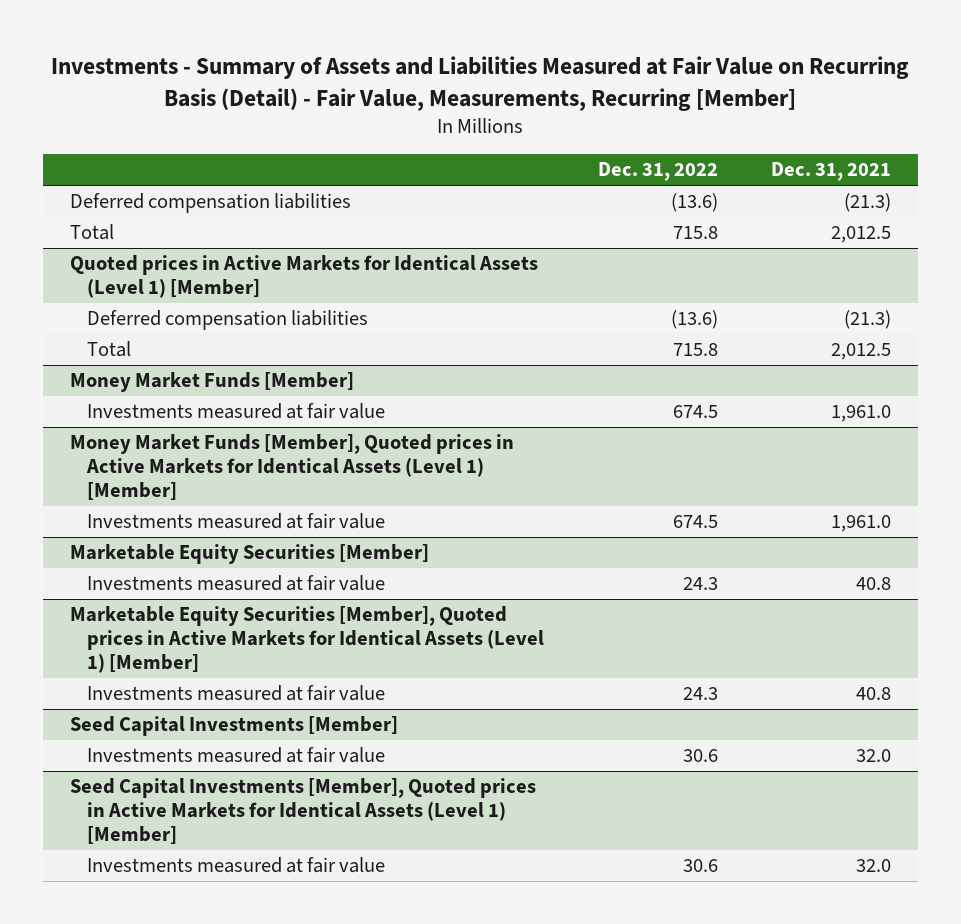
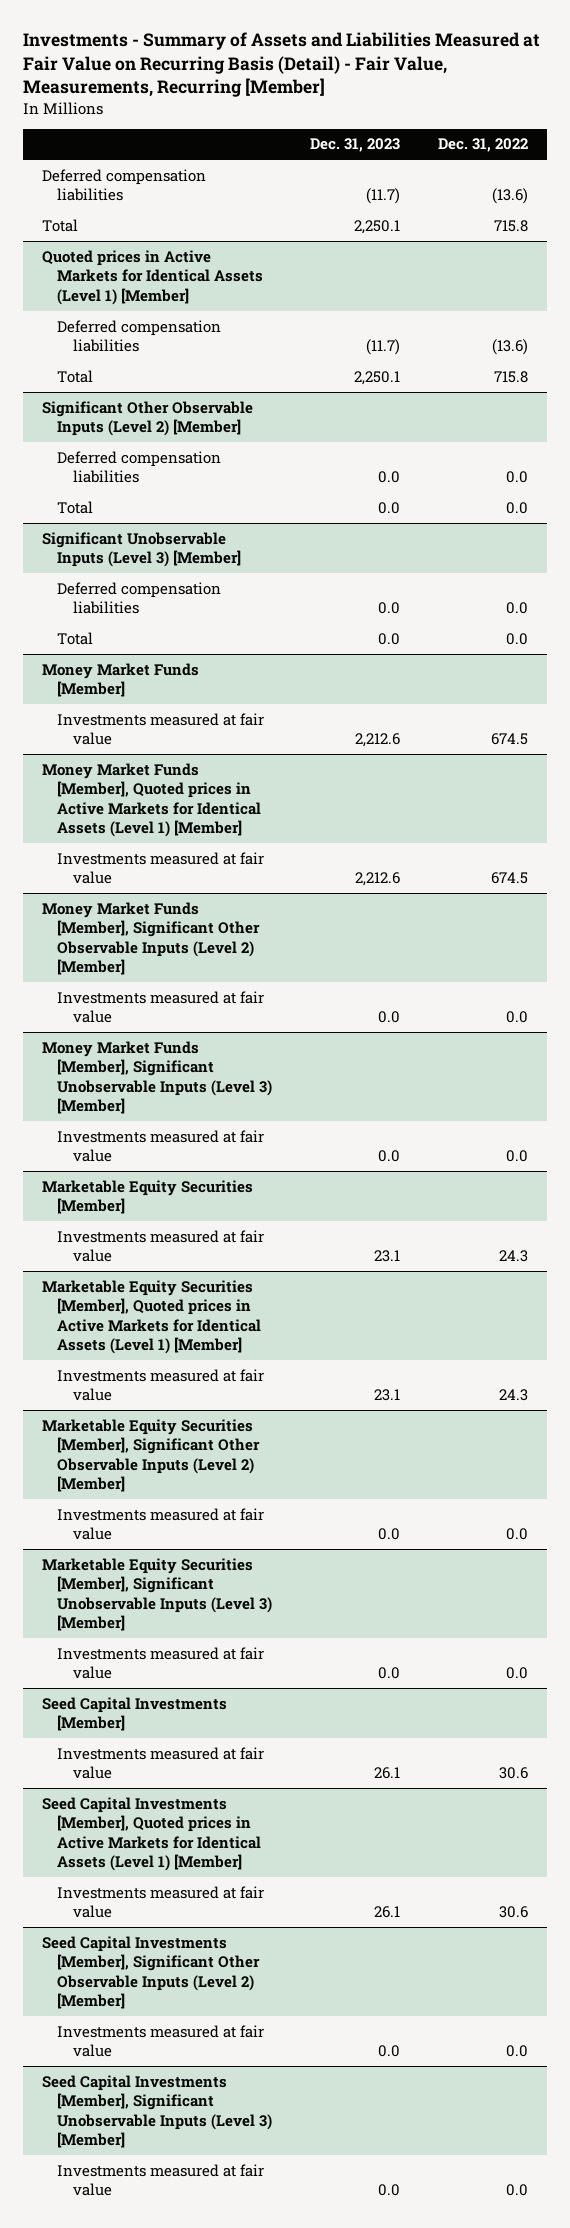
[771,162,892,182] Dec. 31, 2021 -> none
none -> [310,138,401,153] Dec. 31, 2023
none -> [41,400,253,437] Significant Other Observable Inputs (Level 2) [Member]
none -> [57,450,222,484] Deferred compensation liabilities
none -> [57,500,94,514] Total
none -> [41,531,242,568] Significant Unobservable Inputs (Level 3) [Member]
none -> [57,581,222,615] Deferred compensation liabilities
none -> [57,631,94,645] Total
none -> [41,901,261,976] Money Market Funds [Member], Significant Other Observable Inputs (Level 2) [Member]
none -> [57,990,265,1024] Investments measured at fair value
none -> [41,1040,273,1115] Money Market Funds [Member], Significant Unobservable Inputs (Level 3) [Member]
none -> [57,1129,265,1163] Investments measured at fair value
none -> [41,1418,261,1493] Marketable Equity Securities [Member], Significant Other Observable Inputs (Level 2) [Member]
none -> [57,1507,265,1541] Investments measured at fair value
none -> [41,1557,273,1632] Marketable Equity Securities [Member], Significant Unobservable Inputs (Level 3) [Member]
none -> [57,1646,265,1680] Investments measured at fair value
none -> [41,1935,261,2010] Seed Capital Investments [Member], Significant Other Observable Inputs (Level 2) [Member]
none -> [57,2024,265,2058] Investments measured at fair value
none -> [41,2074,273,2149] Seed Capital Investments [Member], Significant Unobservable Inputs (Level 3) [Member]
none -> [57,2163,265,2197] Investments measured at fair value

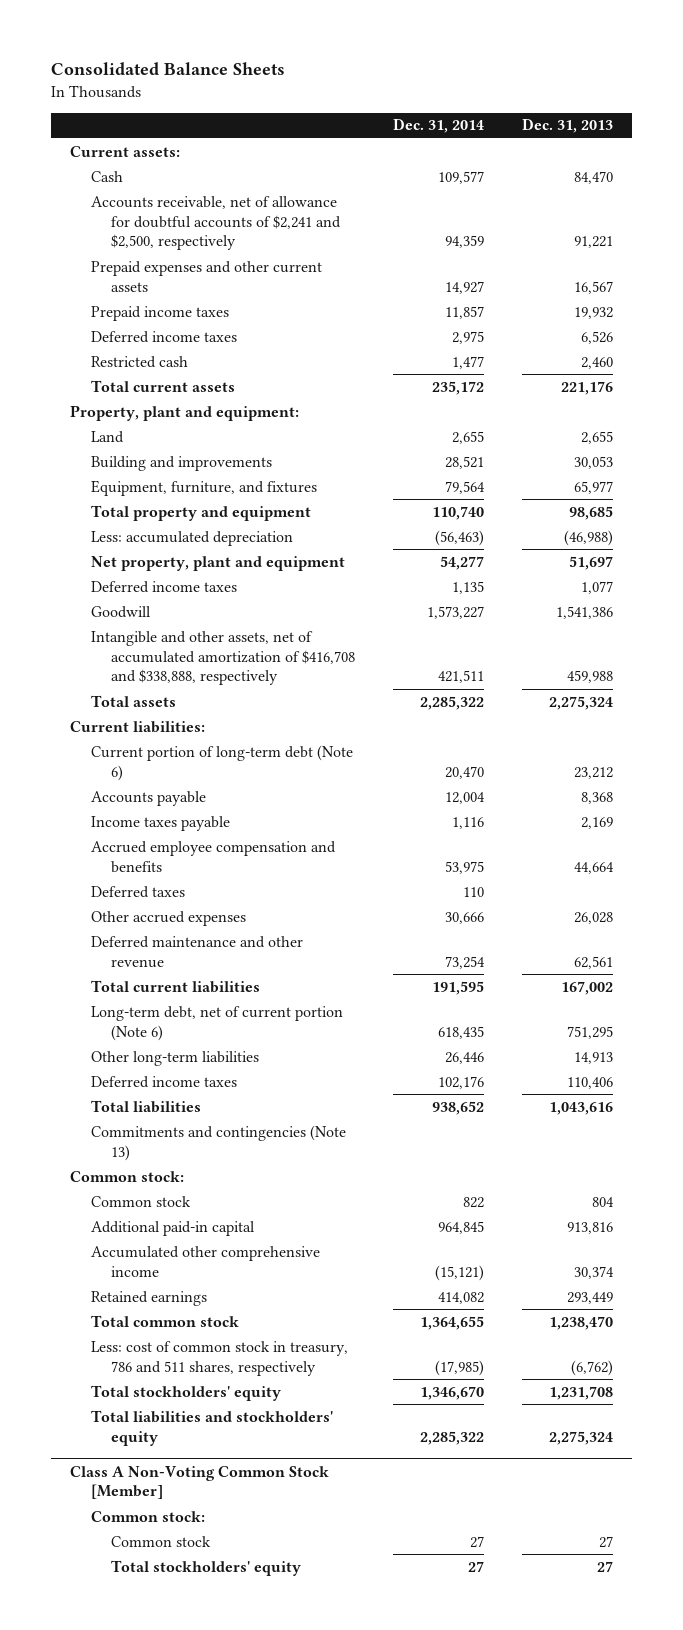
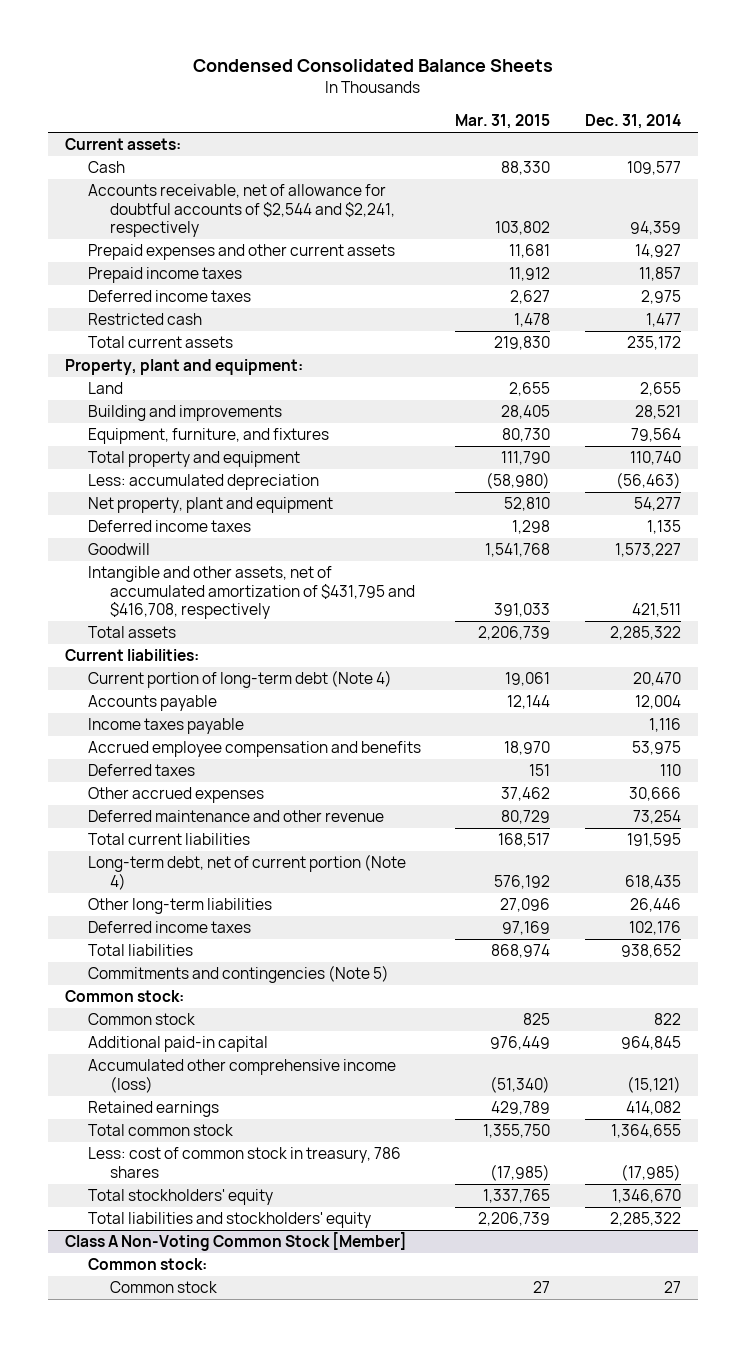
[50,62,285,76] Consolidated Balance Sheets -> [193,59,554,73] Condensed Consolidated Balance Sheets
[521,118,613,134] Dec. 31, 2013 -> none
none -> [455,113,551,129] Mar. 31, 2015
[90,195,342,251] Accounts receivable, net of allowance for doubtful accounts of $2,241 and $2,500, respectively -> [87,184,396,238] Accounts receivable, net of allowance for doubtful accounts of $2,544 and $2,241, respectively
[90,630,356,686] Intangible and other assets, net of accumulated amortization of $416,708 and $338,888, respectively -> [87,566,416,620] Intangible and other assets, net of accumulated amortization of $431,795 and $416,708, respectively
[90,744,353,781] Current portion of long-term debt (Note 6) -> [87,670,392,689] Current portion of long-term debt (Note 4)
[90,1005,343,1041] Long-term debt, net of current portion (Note 6) -> [87,854,406,890] Long-term debt, net of current portion (Note 4)
[90,1124,346,1161] Commitments and contingencies (Note 13) -> [87,965,389,984] Commitments and contingencies (Note 5)
[90,1245,320,1277] Accumulated other comprehensive income -> [87,1059,396,1093] Accumulated other comprehensive income (loss)
[90,1340,348,1376] Less: cost of common stock in treasury, 786 and 511 shares, respectively -> [87,1147,401,1178] Less: cost of common stock in treasury, 786 shares
[111,1559,302,1576] Total stockholders' equity -> none

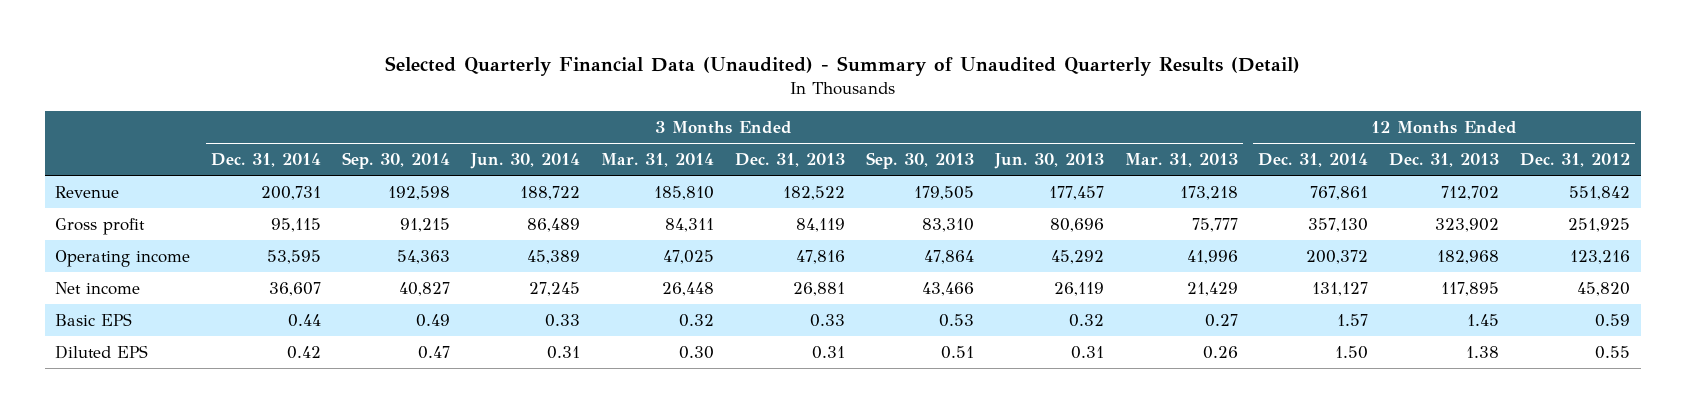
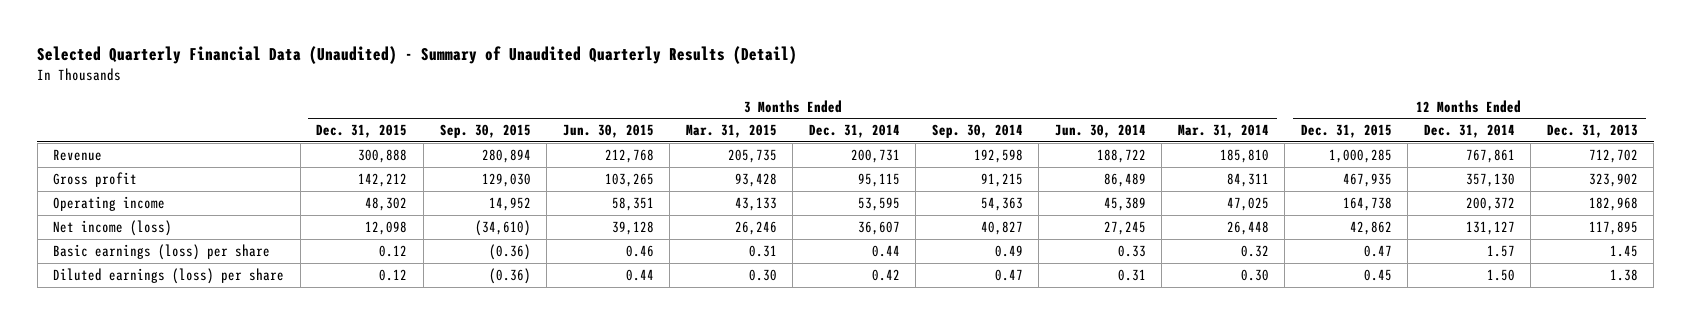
[734,153,845,168] Dec. 31, 2013 -> none
[865,152,974,170] Sep. 30, 2013 -> none
[993,153,1104,170] Jun. 30, 2013 -> none
[1124,153,1238,168] Mar. 31, 2013 -> none
[1520,153,1631,168] Dec. 31, 2012 -> none
none -> [316,124,408,139] Dec. 31, 2015
none -> [439,124,531,139] Sep. 30, 2015
none -> [562,124,654,139] Jun. 30, 2015
none -> [685,124,777,139] Mar. 31, 2015
none -> [1300,124,1392,139] Dec. 31, 2015
[55,281,141,295] Net income -> [53,219,173,236] Net income (loss)
[55,312,133,326] Basic EPS -> [53,243,271,260] Basic earnings (loss) per share
[55,344,149,359] Diluted EPS -> [53,267,285,284] Diluted earnings (loss) per share

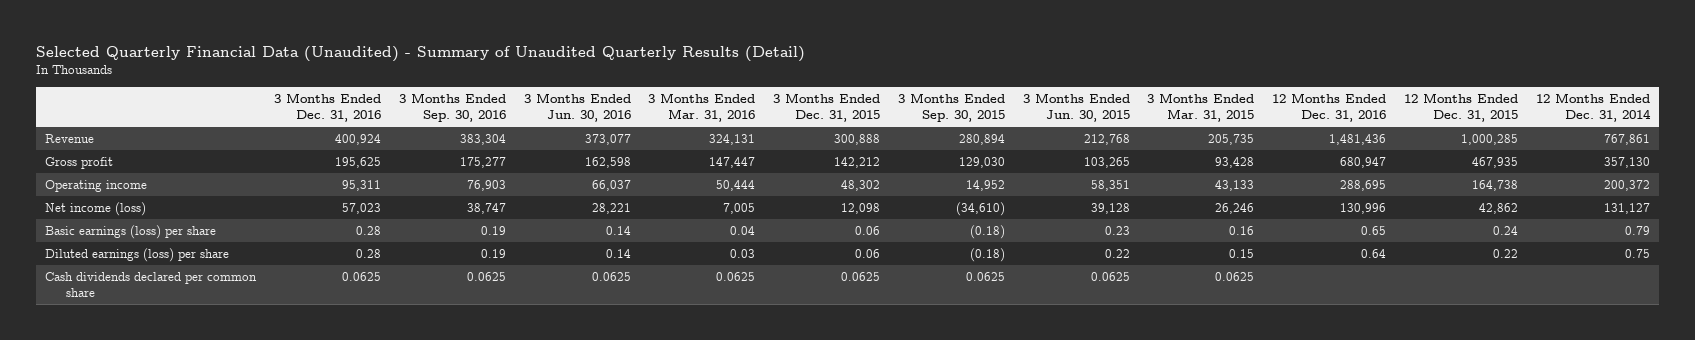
[808,124,900,139] Dec. 31, 2014 -> none
[931,124,1023,139] Sep. 30, 2014 -> none
[1054,124,1146,139] Jun. 30, 2014 -> none
[1177,124,1269,139] Mar. 31, 2014 -> none
[1546,124,1638,139] Dec. 31, 2013 -> none
none -> [274,93,382,123] 3 Months Ended Dec. 31, 2016
none -> [398,93,506,123] 3 Months Ended Sep. 30, 2016
none -> [523,93,631,123] 3 Months Ended Jun. 30, 2016
none -> [648,93,756,123] 3 Months Ended Mar. 31, 2016
none -> [1272,93,1387,123] 12 Months Ended Dec. 31, 2016
[379,244,408,257] 0.12 -> [855,226,881,236] 0.06
[488,243,531,260] (0.36) -> [969,225,1005,240] (0.18)
[625,244,654,257] 0.46 -> [1104,226,1130,236] 0.23
[748,244,777,257] 0.31 -> [1229,226,1255,236] 0.16
[1363,244,1392,257] 0.47 -> [1493,226,1519,236] 0.24
[1486,244,1515,257] 1.57 -> [1624,226,1650,236] 0.79
[379,268,408,281] 0.12 -> [855,249,881,259] 0.06
[488,267,531,284] (0.36) -> [969,248,1005,263] (0.18)
[625,268,654,281] 0.44 -> [1104,249,1130,259] 0.22
[748,268,777,281] 0.30 -> [1229,249,1255,259] 0.15
[1363,268,1392,281] 0.45 -> [1493,249,1519,259] 0.22
[1486,268,1515,281] 1.50 -> [1624,249,1650,259] 0.75
none -> [45,272,258,298] Cash dividends declared per common share

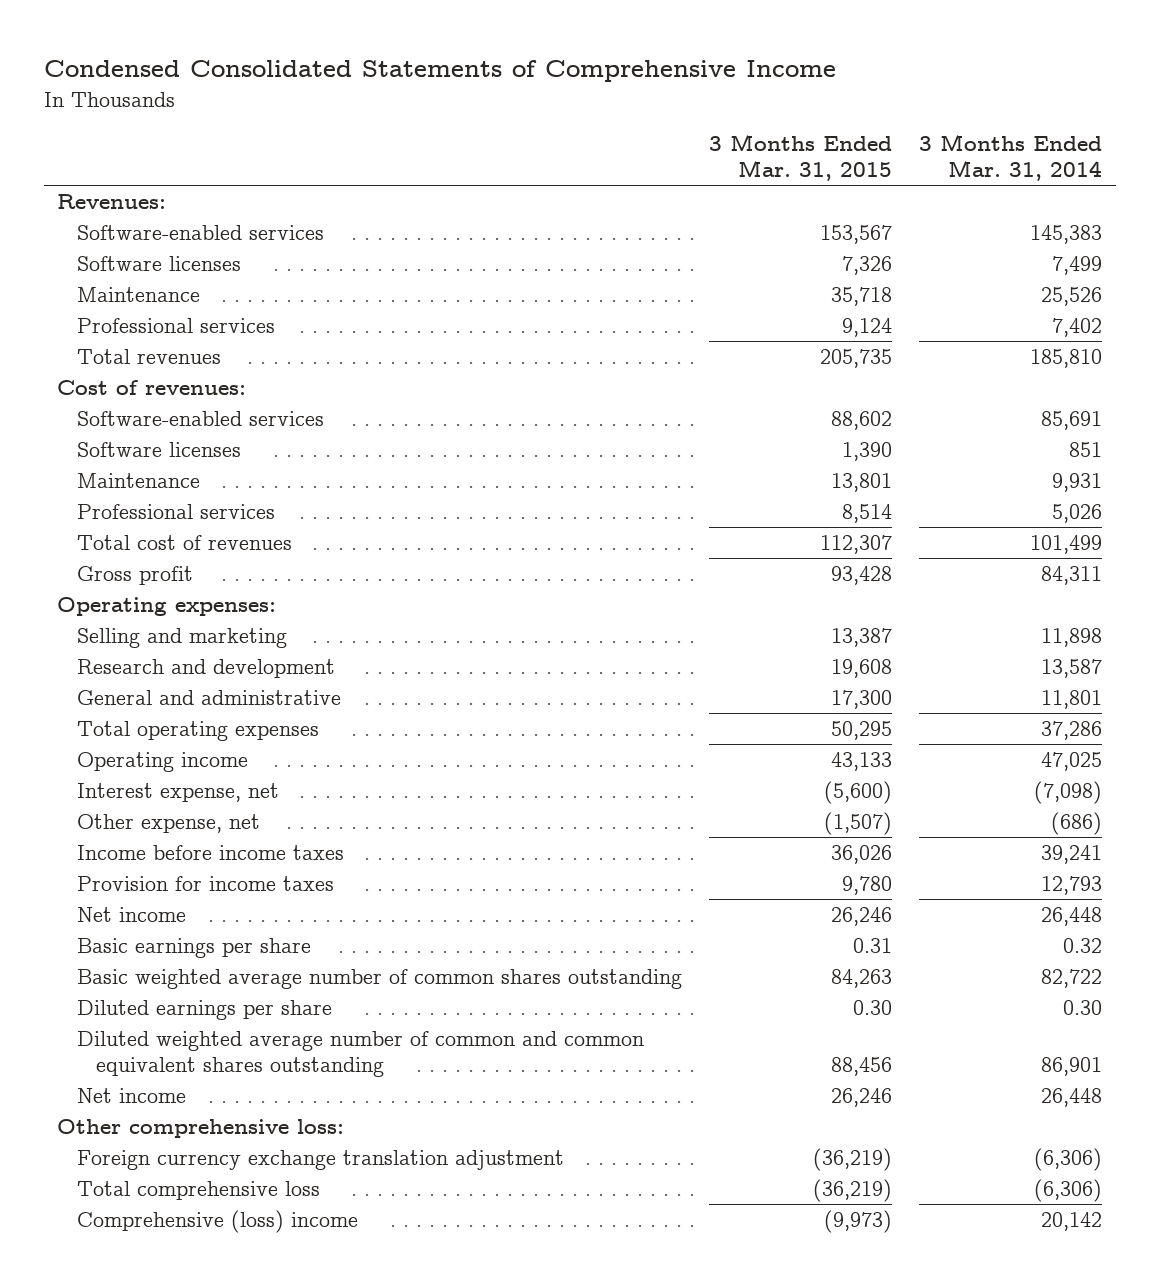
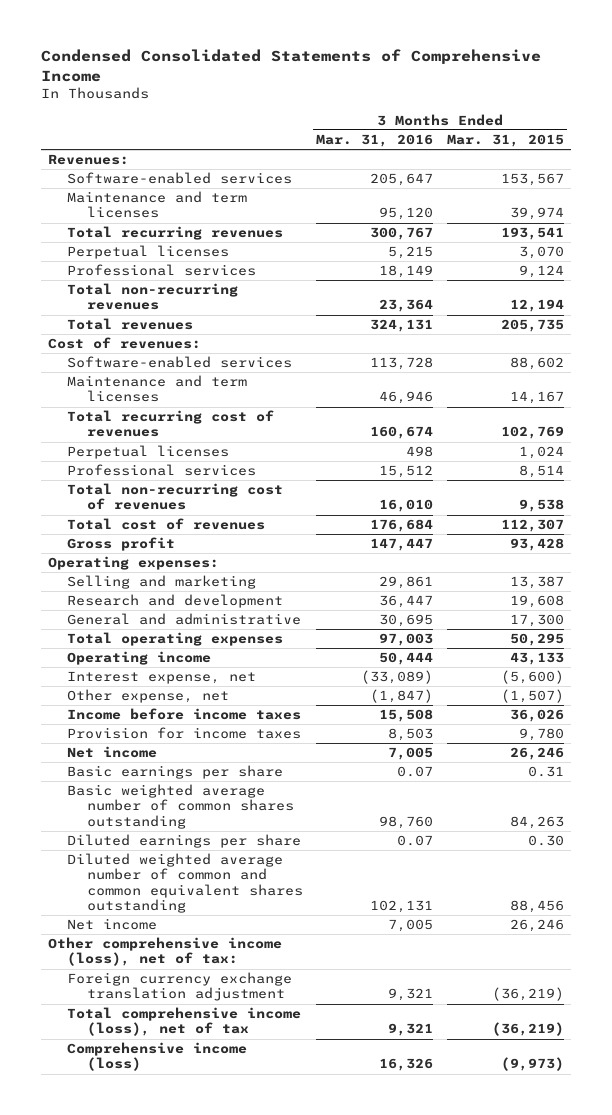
[919,134,1103,182] 3 Months Ended Mar. 31, 2014 -> none
none -> [316,133,434,147] Mar. 31, 2016
[76,287,200,303] Maintenance -> none
none -> [67,191,248,219] Maintenance and term licenses
none -> [67,226,284,241] Total recurring revenues
[76,256,241,272] Software licenses -> [67,245,230,260] Perpetual licenses
[841,256,892,276] 7,326 -> [518,246,564,260] 3,070
none -> [67,283,239,311] Total non-recurring revenues
[76,473,200,489] Maintenance -> none
none -> [67,375,248,403] Maintenance and term licenses
none -> [67,410,275,438] Total recurring cost of revenues
[76,442,241,458] Software licenses -> [67,445,230,460] Perpetual licenses
[841,442,892,462] 1,390 -> [518,446,564,460] 1,024
none -> [67,483,284,511] Total non-recurring cost of revenues
[57,1119,345,1139] Other comprehensive loss: -> [47,937,282,967] Other comprehensive income (loss), net of tax:
[76,1181,320,1201] Total comprehensive loss -> [67,1007,302,1037] Total comprehensive income (loss), net of tax
[76,1210,358,1234] Comprehensive (loss) income -> [67,1042,248,1072] Comprehensive income (loss)

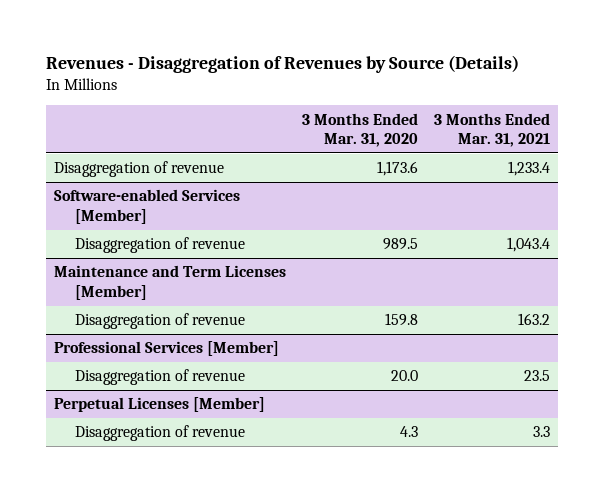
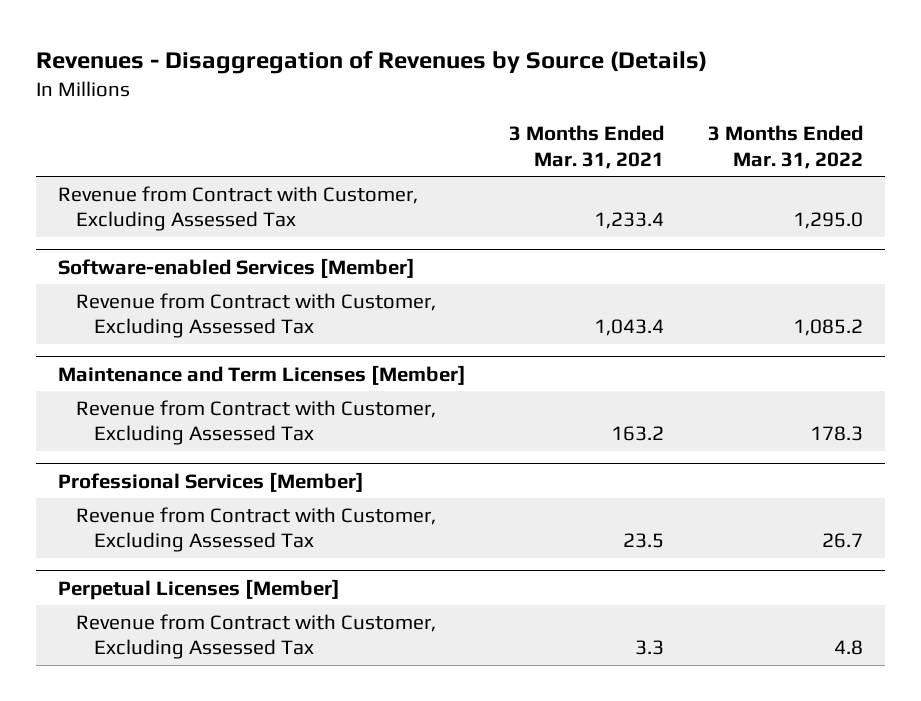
[301,112,418,148] 3 Months Ended Mar. 31, 2020 -> none
none -> [708,125,864,169] 3 Months Ended Mar. 31, 2022
[53,161,224,178] Disaggregation of revenue -> [57,185,418,232] Revenue from Contract with Customer, Excluding Assessed Tax
[74,237,245,254] Disaggregation of revenue -> [75,292,436,339] Revenue from Contract with Customer, Excluding Assessed Tax
[74,313,245,330] Disaggregation of revenue -> [75,399,436,446] Revenue from Contract with Customer, Excluding Assessed Tax
[74,369,245,386] Disaggregation of revenue -> [75,506,436,553] Revenue from Contract with Customer, Excluding Assessed Tax
[74,425,245,442] Disaggregation of revenue -> [75,613,436,660] Revenue from Contract with Customer, Excluding Assessed Tax

